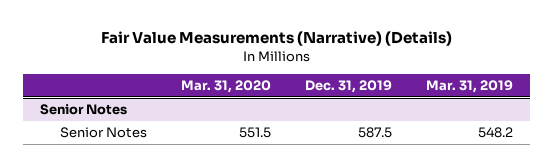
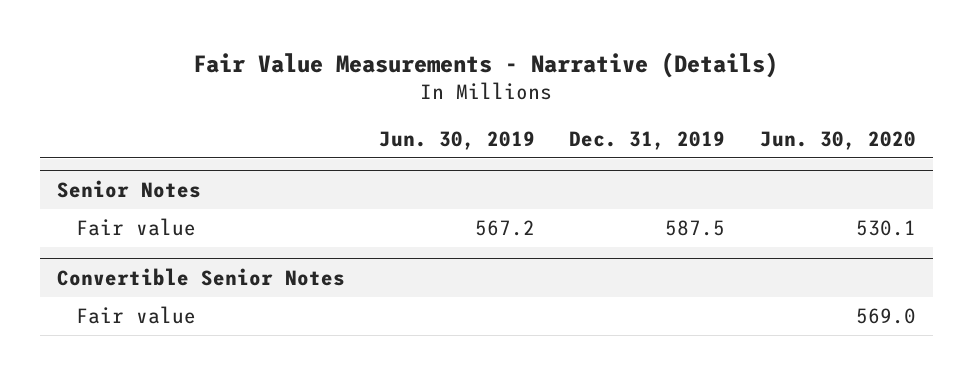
[100,31,452,47] Fair Value Measurements (Narrative) (Details) -> [193,51,779,78] Fair Value Measurements - Narrative (Details)
[181,80,272,94] Mar. 31, 2020 -> none
[426,80,514,94] Mar. 31, 2019 -> none
none -> [379,131,536,151] Jun. 30, 2019
none -> [759,131,916,151] Jun. 30, 2020
[59,127,147,139] Senior Notes -> [75,218,196,237] Fair value
none -> [56,268,345,287] Convertible Senior Notes
none -> [75,306,196,325] Fair value

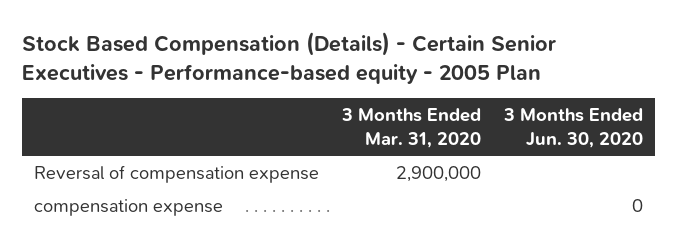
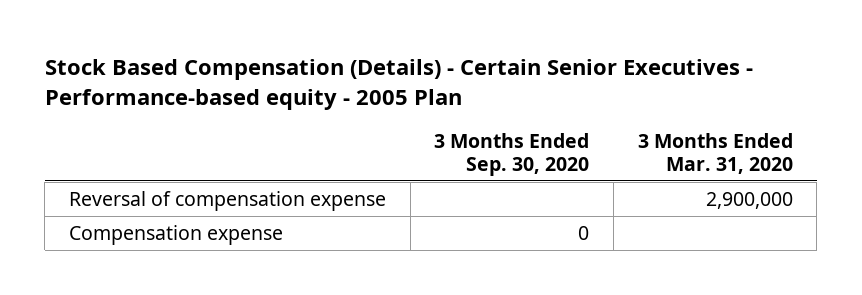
[503,108,644,149] 3 Months Ended Jun. 30, 2020 -> none
none -> [434,132,590,176] 3 Months Ended Sep. 30, 2020
[33,198,223,216] compensation expense -> [68,224,283,245] Compensation expense

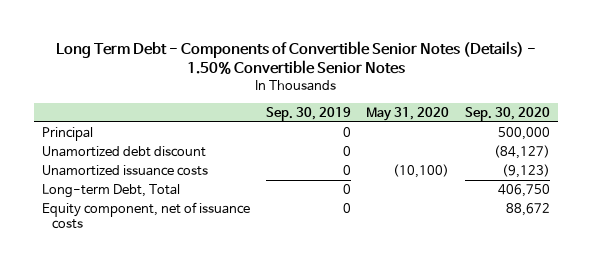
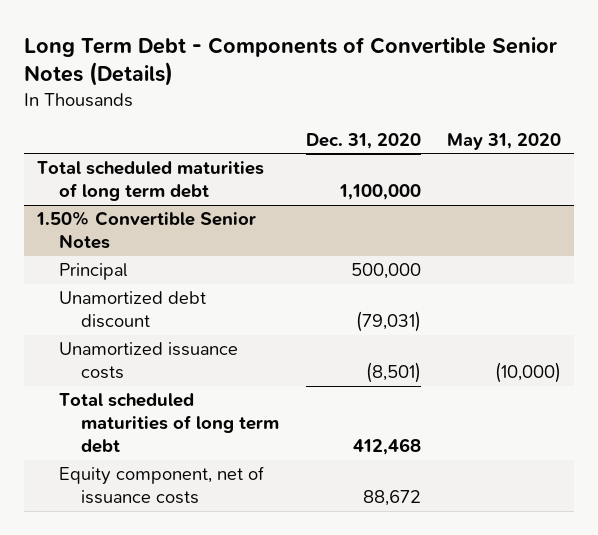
[55,40,536,75] Long Term Debt - Components of Convertible Senior Notes (Details) - 1.50% Convertible Senior Notes -> [23,36,557,87] Long Term Debt - Components of Convertible Senior Notes (Details)
[265,106,351,121] Sep. 30, 2019 -> none
[464,106,550,121] Sep. 30, 2020 -> none
none -> [305,132,421,149] Dec. 31, 2020
[41,127,93,142] Principal -> none
[41,146,206,158] Unamortized debt discount -> none
[41,165,208,177] Unamortized issuance costs -> none
[41,202,250,229] Equity component, net of issuance costs -> none
[41,184,180,199] Long-term Debt, Total -> [36,161,264,202] Total scheduled maturities of long term debt
none -> [35,211,256,250] 1.50% Convertible Senior Notes
none -> [59,263,128,281] Principal
none -> [59,291,207,329] Unamortized debt discount
none -> [59,342,239,380] Unamortized issuance costs
none -> [59,393,280,453] Total scheduled maturities of long term debt
none -> [59,466,265,505] Equity component, net of issuance costs

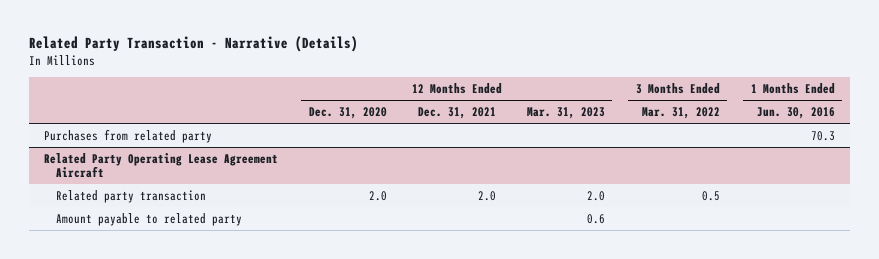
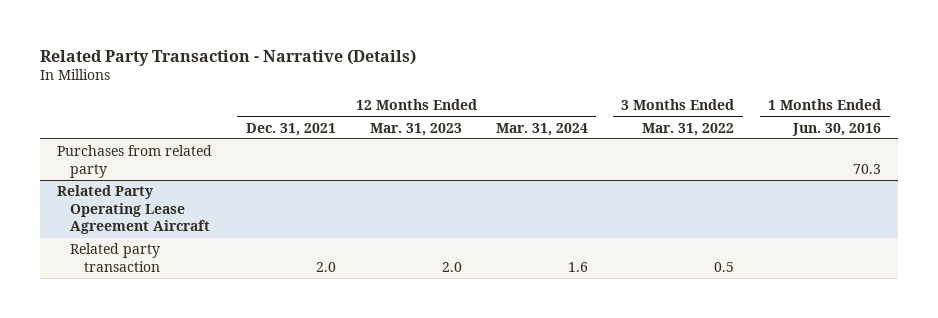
[308,106,387,119] Dec. 31, 2020 -> none
none -> [495,122,588,136] Mar. 31, 2024
[55,212,242,226] Amount payable to related party -> none

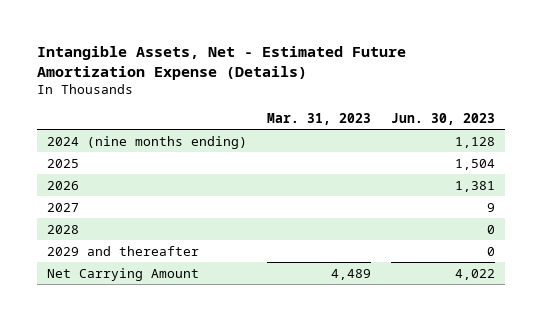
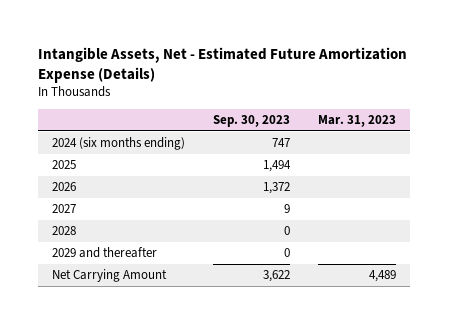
[390,112,495,125] Jun. 30, 2023 -> none
none -> [213,115,291,128] Sep. 30, 2023
[46,135,247,149] 2024 (nine months ending) -> [52,137,186,151] 2024 (six months ending)

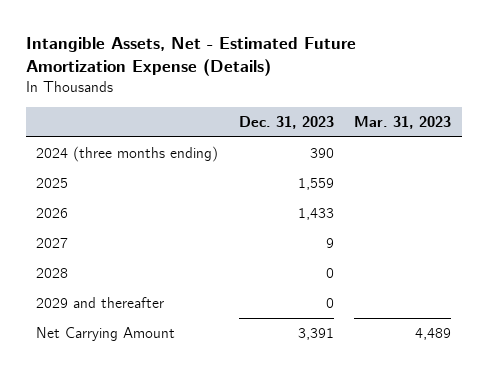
[213,115,291,128] Sep. 30, 2023 -> none
none -> [238,115,334,129] Dec. 31, 2023
[52,137,186,151] 2024 (six months ending) -> [36,146,219,163] 2024 (three months ending)

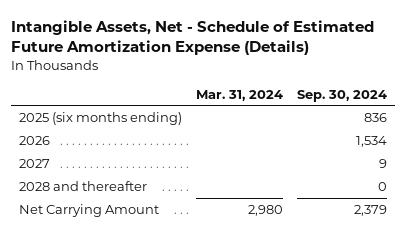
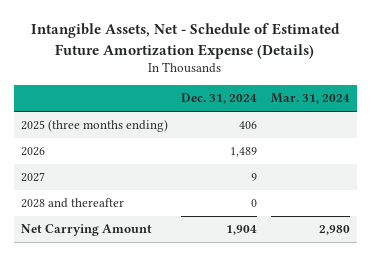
[297,89,388,102] Sep. 30, 2024 -> none
none -> [181,93,258,105] Dec. 31, 2024
[18,111,182,125] 2025 (six months ending) -> [20,119,168,133] 2025 (three months ending)

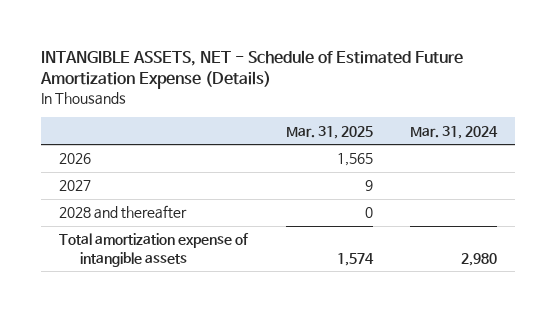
[31,23,341,59] Intangible Assets, Net - Schedule of Estimated Future Amortization Expense (Details) -> [39,49,463,90] INTANGIBLE ASSETS, NET - Schedule of Estimated Future Amortization Expense (Details)
[181,93,258,105] Dec. 31, 2024 -> none
none -> [285,125,373,139] Mar. 31, 2025
[20,119,168,133] 2025 (three months ending) -> none
[20,224,152,237] Net Carrying Amount -> [59,233,250,267] Total amortization expense of intangible assets

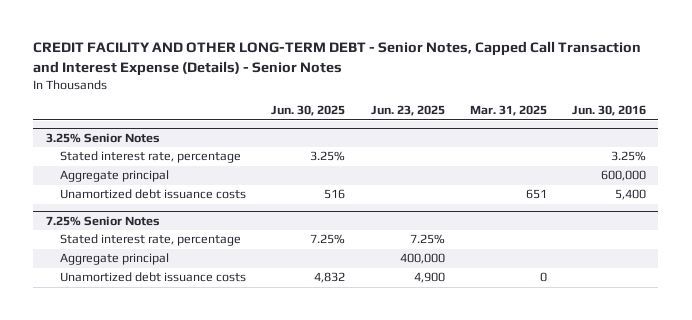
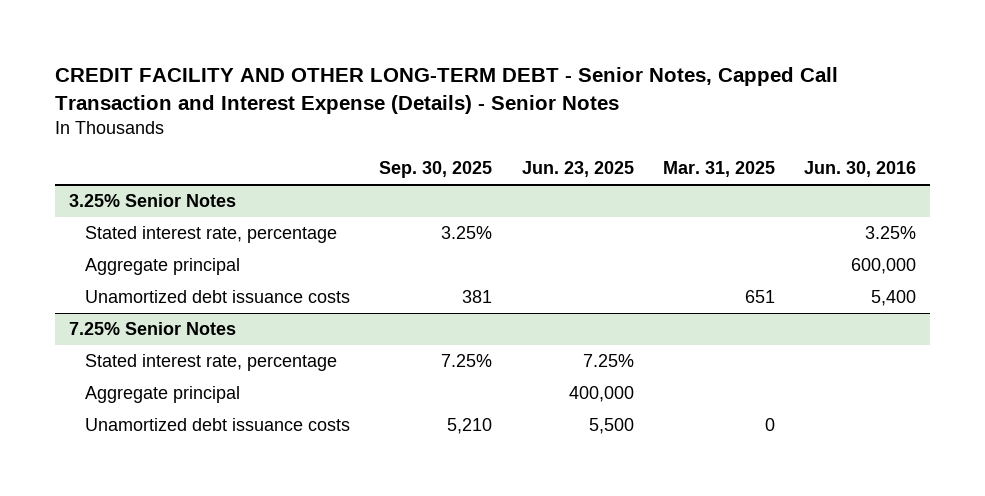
[271,105,346,117] Jun. 30, 2025 -> none
none -> [379,161,493,179] Sep. 30, 2025
[413,272,445,284] 4,900 -> [588,418,634,435] 5,500

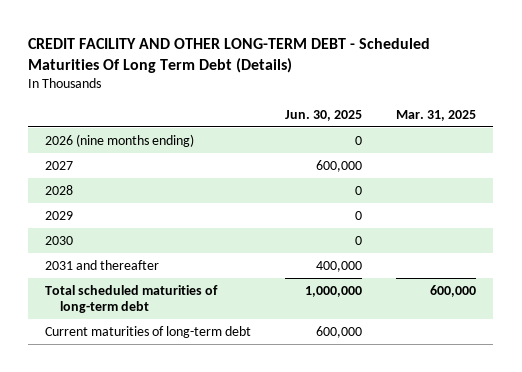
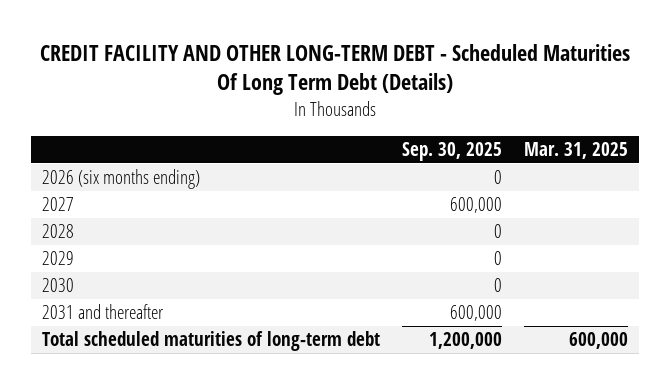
[285,109,363,121] Jun. 30, 2025 -> none
none -> [401,142,502,162] Sep. 30, 2025
[45,134,195,148] 2026 (nine months ending) -> [41,169,200,190] 2026 (six months ending)
[45,326,252,339] Current maturities of long-term debt -> none

